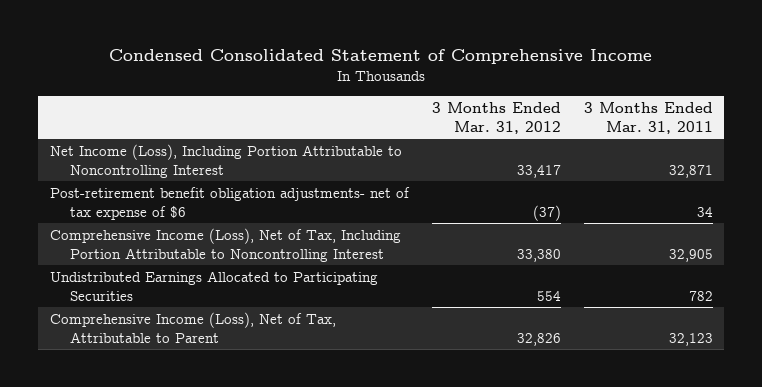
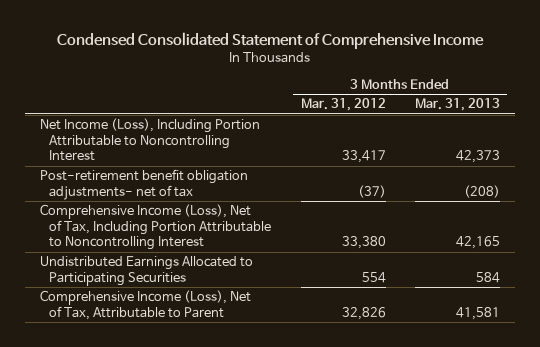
[583,101,713,134] 3 Months Ended Mar. 31, 2011 -> none
none -> [415,98,501,112] Mar. 31, 2013
[49,186,410,220] Post-retirement benefit obligation adjustments- net of tax expense of $6 -> [39,169,248,200] Post-retirement benefit obligation adjustments- net of tax

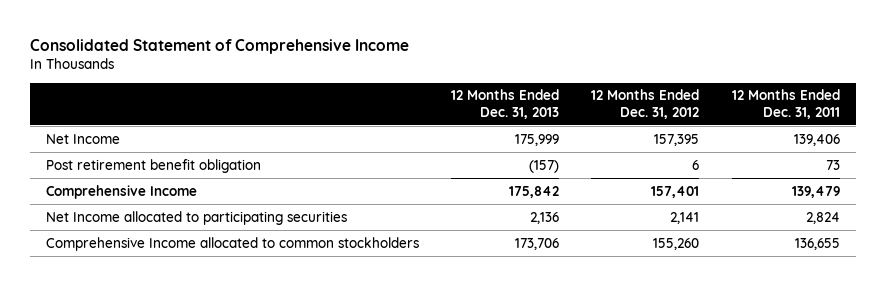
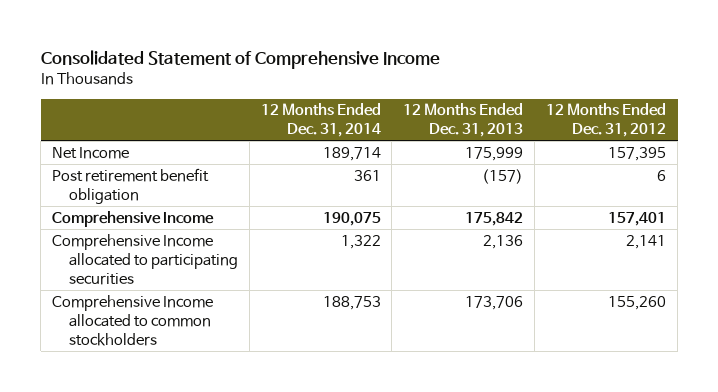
[731,89,840,119] 12 Months Ended Dec. 31, 2011 -> none
none -> [260,103,381,138] 12 Months Ended Dec. 31, 2014
[46,210,348,225] Net Income allocated to participating securities -> [52,233,238,285] Comprehensive Income allocated to participating securities

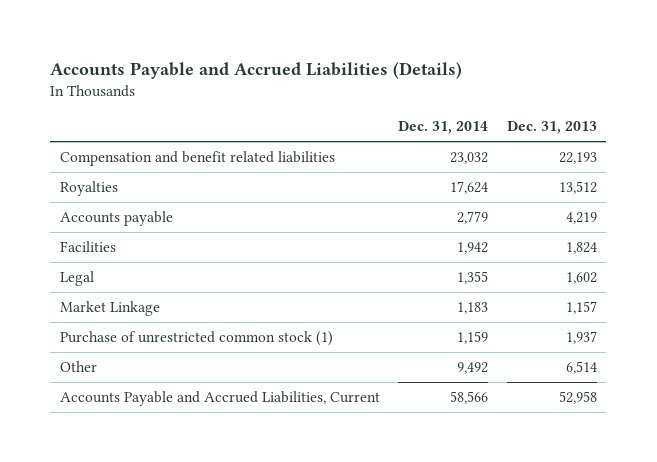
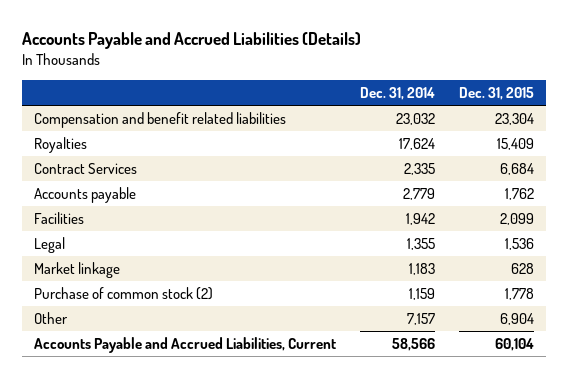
[507,121,598,135] Dec. 31, 2013 -> none
none -> [459,87,535,101] Dec. 31, 2015
none -> [33,163,137,175] Contract Services
[59,301,160,317] Market Linkage -> [33,262,120,279] Market linkage
[59,331,333,347] Purchase of unrestricted common stock (1) -> [33,287,213,301] Purchase of common stock (2)
[457,362,489,375] 9,492 -> [406,313,435,326] 7,157

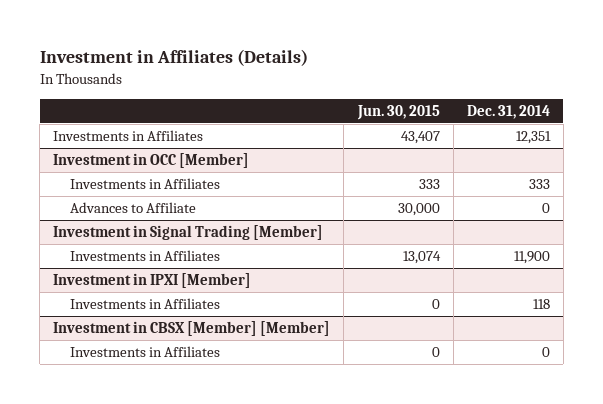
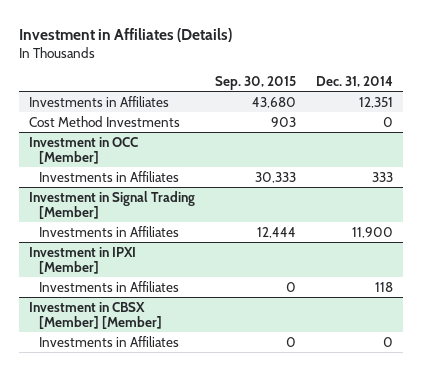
[356,104,440,120] Jun. 30, 2015 -> none
none -> [215,76,297,91] Sep. 30, 2015
none -> [28,115,180,127] Cost Method Investments
[70,202,197,214] Advances to Affiliate -> none

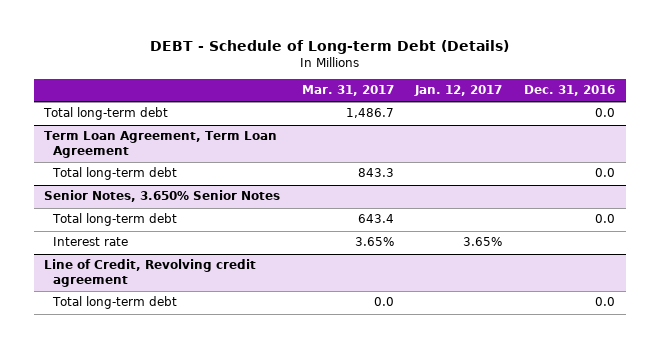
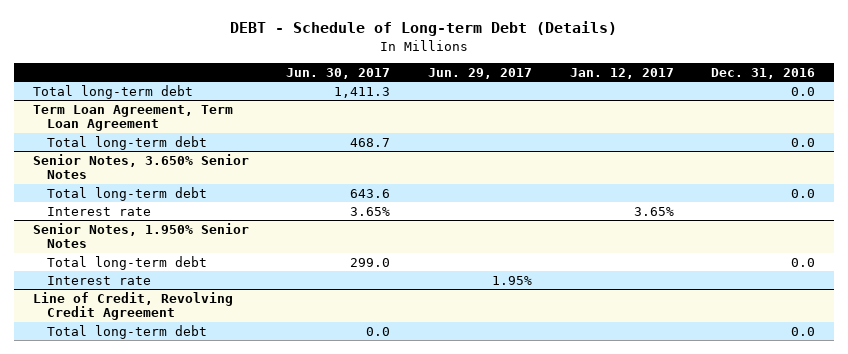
[301,85,394,97] Mar. 31, 2017 -> none
none -> [286,67,391,79] Jun. 30, 2017
none -> [428,67,533,79] Jun. 29, 2017
[44,259,257,287] Line of Credit, Revolving credit agreement -> none
none -> [32,222,249,249] Senior Notes, 1.950% Senior Notes
none -> [46,275,151,285] Interest rate
none -> [32,291,233,321] Line of Credit, Revolving Credit Agreement
none -> [46,324,207,339] Total long-term debt

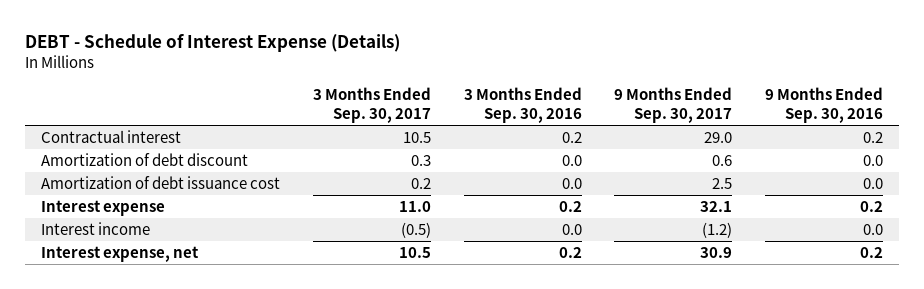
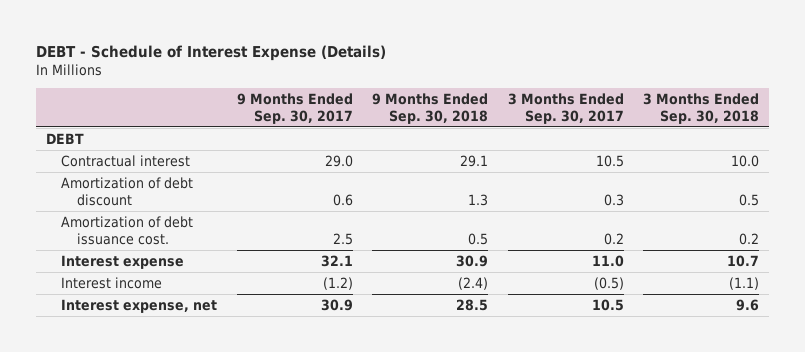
[463,86,582,123] 3 Months Ended Sep. 30, 2016 -> none
[764,86,883,123] 9 Months Ended Sep. 30, 2016 -> none
none -> [372,92,489,124] 9 Months Ended Sep. 30, 2018
none -> [643,92,760,124] 3 Months Ended Sep. 30, 2018
none -> [46,132,85,144] DEBT
[41,176,281,190] Amortization of debt issuance cost -> [61,215,194,245] Amortization of debt issuance cost.

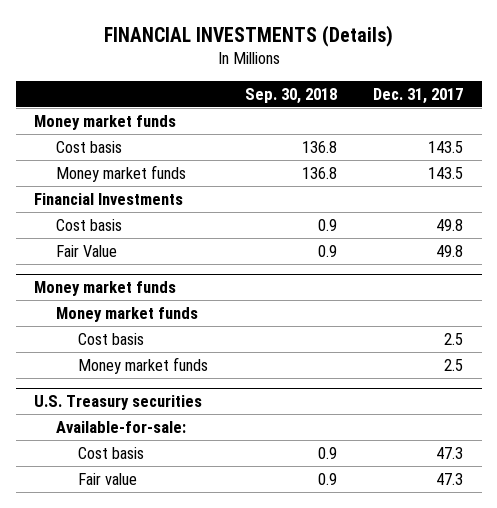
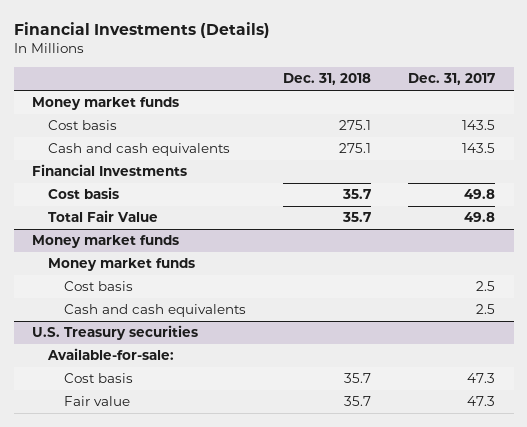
[103,24,393,47] FINANCIAL INVESTMENTS (Details) -> [13,21,270,38] Financial Investments (Details)
[244,87,337,104] Sep. 30, 2018 -> none
none -> [283,73,372,86] Dec. 31, 2018
[56,164,187,182] Money market funds -> [48,143,231,157] Cash and cash equivalents
[56,244,118,257] Fair Value -> [48,210,159,223] Total Fair Value
[78,356,209,374] Money market funds -> [64,304,247,318] Cash and cash equivalents

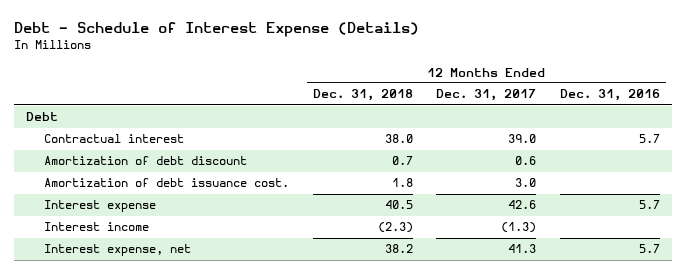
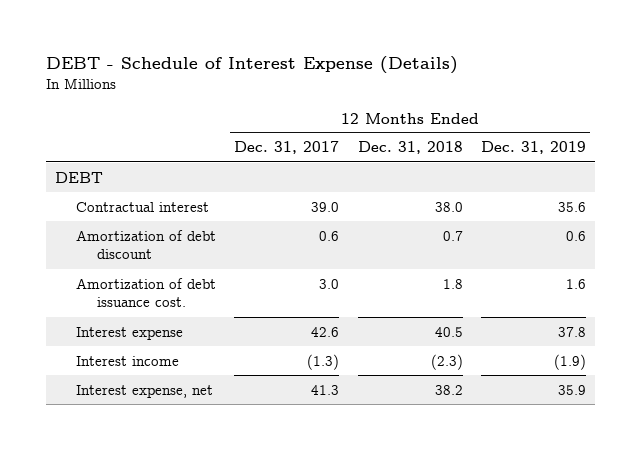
[14,21,420,37] Debt - Schedule of Interest Expense (Details) -> [46,56,459,75] DEBT - Schedule of Interest Expense (Details)
[559,89,660,102] Dec. 31, 2016 -> none
none -> [480,141,586,155] Dec. 31, 2019
[25,112,58,122] Debt -> [55,171,104,183] DEBT

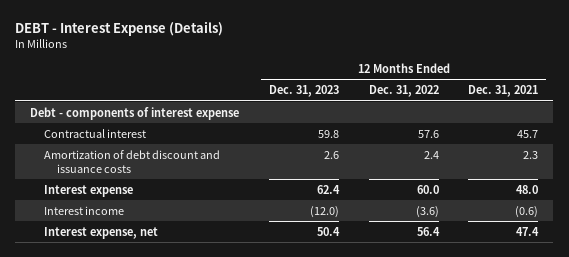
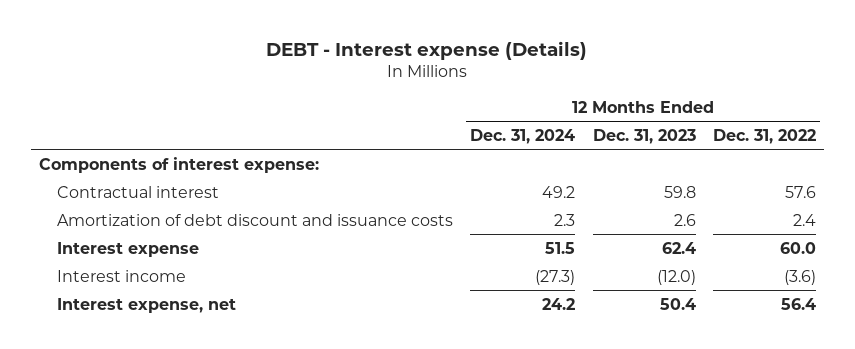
[15,20,224,36] DEBT - Interest Expense (Details) -> [266,40,588,60] DEBT - Interest expense (Details)
[468,85,539,98] Dec. 31, 2021 -> none
none -> [470,128,576,144] Dec. 31, 2024
[30,106,240,120] Debt - components of interest expense -> [39,156,320,173] Components of interest expense:

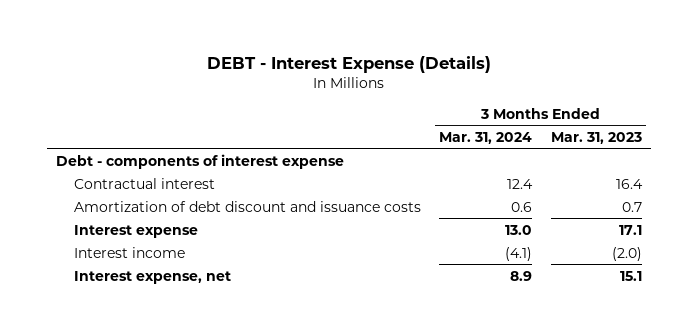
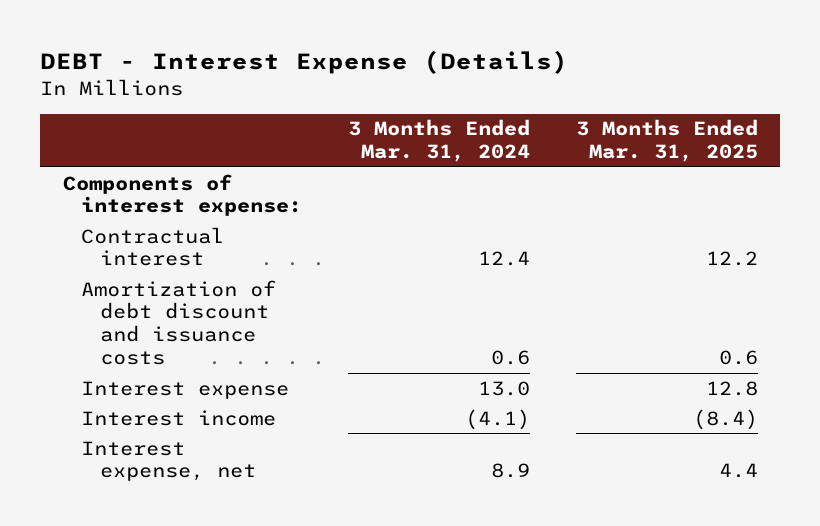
[550,131,642,144] Mar. 31, 2023 -> none
none -> [575,119,758,163] 3 Months Ended Mar. 31, 2025
[55,153,344,169] Debt - components of interest expense -> [62,173,303,217] Components of interest expense:

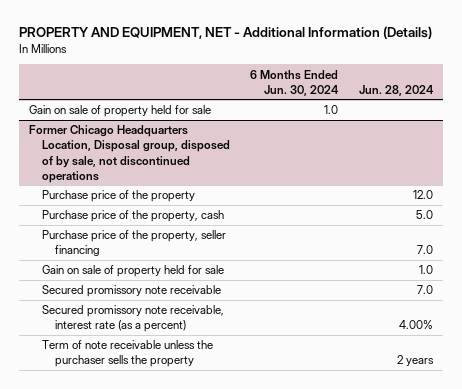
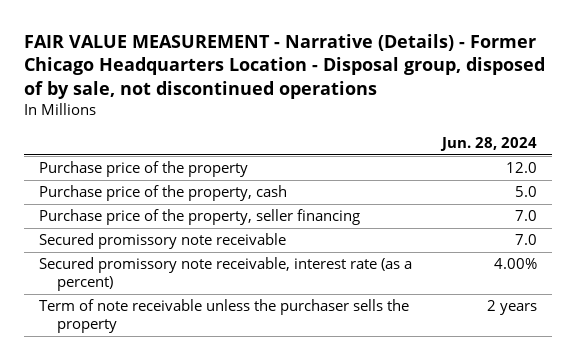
[18,25,432,39] PROPERTY AND EQUIPMENT, NET - Additional Information (Details) -> [24,33,546,99] FAIR VALUE MEASUREMENT - Narrative (Details) - Former Chicago Headquarters Location - Disposal group, disposed of by sale, not discontinued operations
[250,69,340,96] 6 Months Ended Jun. 30, 2024 -> none
[28,105,211,118] Gain on sale of property held for sale -> none
[28,125,230,183] Former Chicago Headquarters Location, Disposal group, disposed of by sale, not discontinued operations -> none
[41,265,224,278] Gain on sale of property held for sale -> none

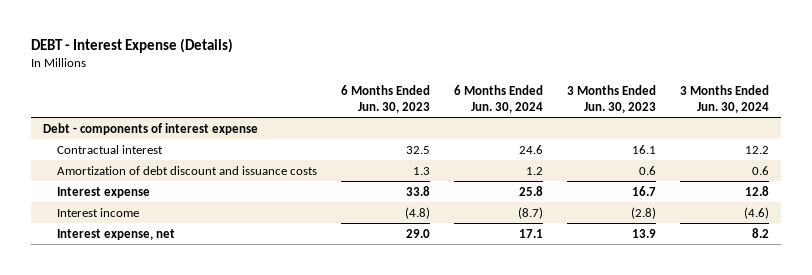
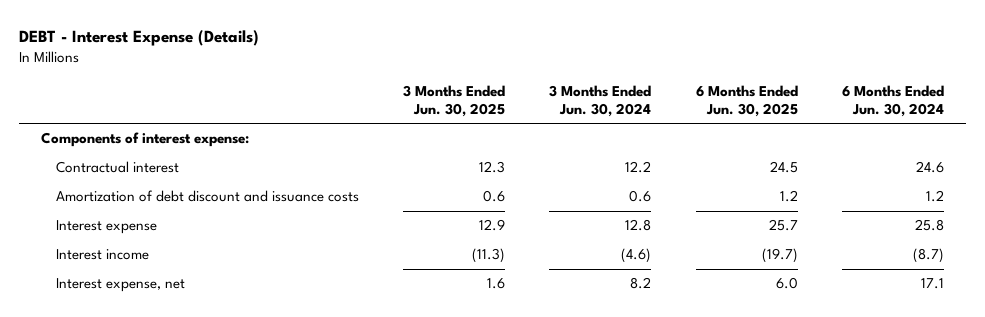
[341,84,431,113] 6 Months Ended Jun. 30, 2023 -> none
[567,84,657,113] 3 Months Ended Jun. 30, 2023 -> none
none -> [403,84,506,117] 3 Months Ended Jun. 30, 2025
none -> [695,84,798,117] 6 Months Ended Jun. 30, 2025
[42,122,258,135] Debt - components of interest expense -> [41,132,250,148] Components of interest expense:

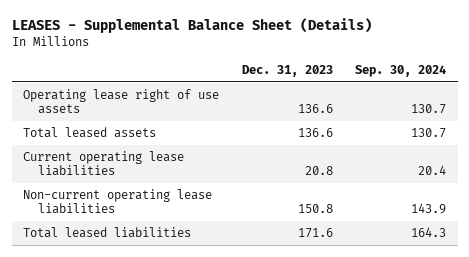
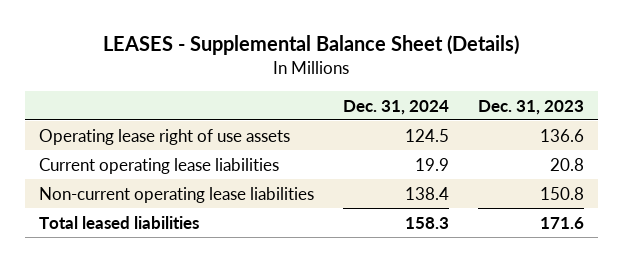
[355,64,447,77] Sep. 30, 2024 -> none
none -> [342,99,449,115] Dec. 31, 2024
[23,126,157,138] Total leased assets -> none

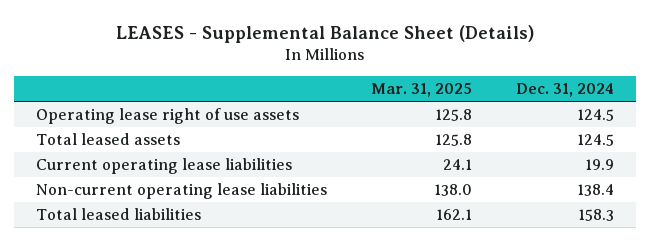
[477,99,584,115] Dec. 31, 2023 -> none
none -> [371,83,473,98] Mar. 31, 2025
none -> [36,133,181,146] Total leased assets

